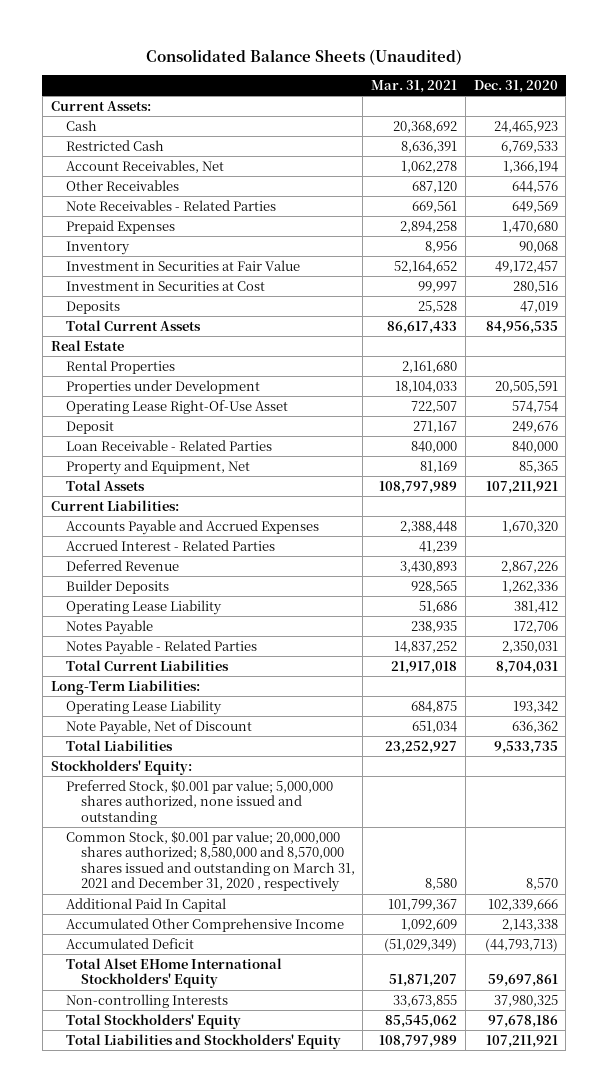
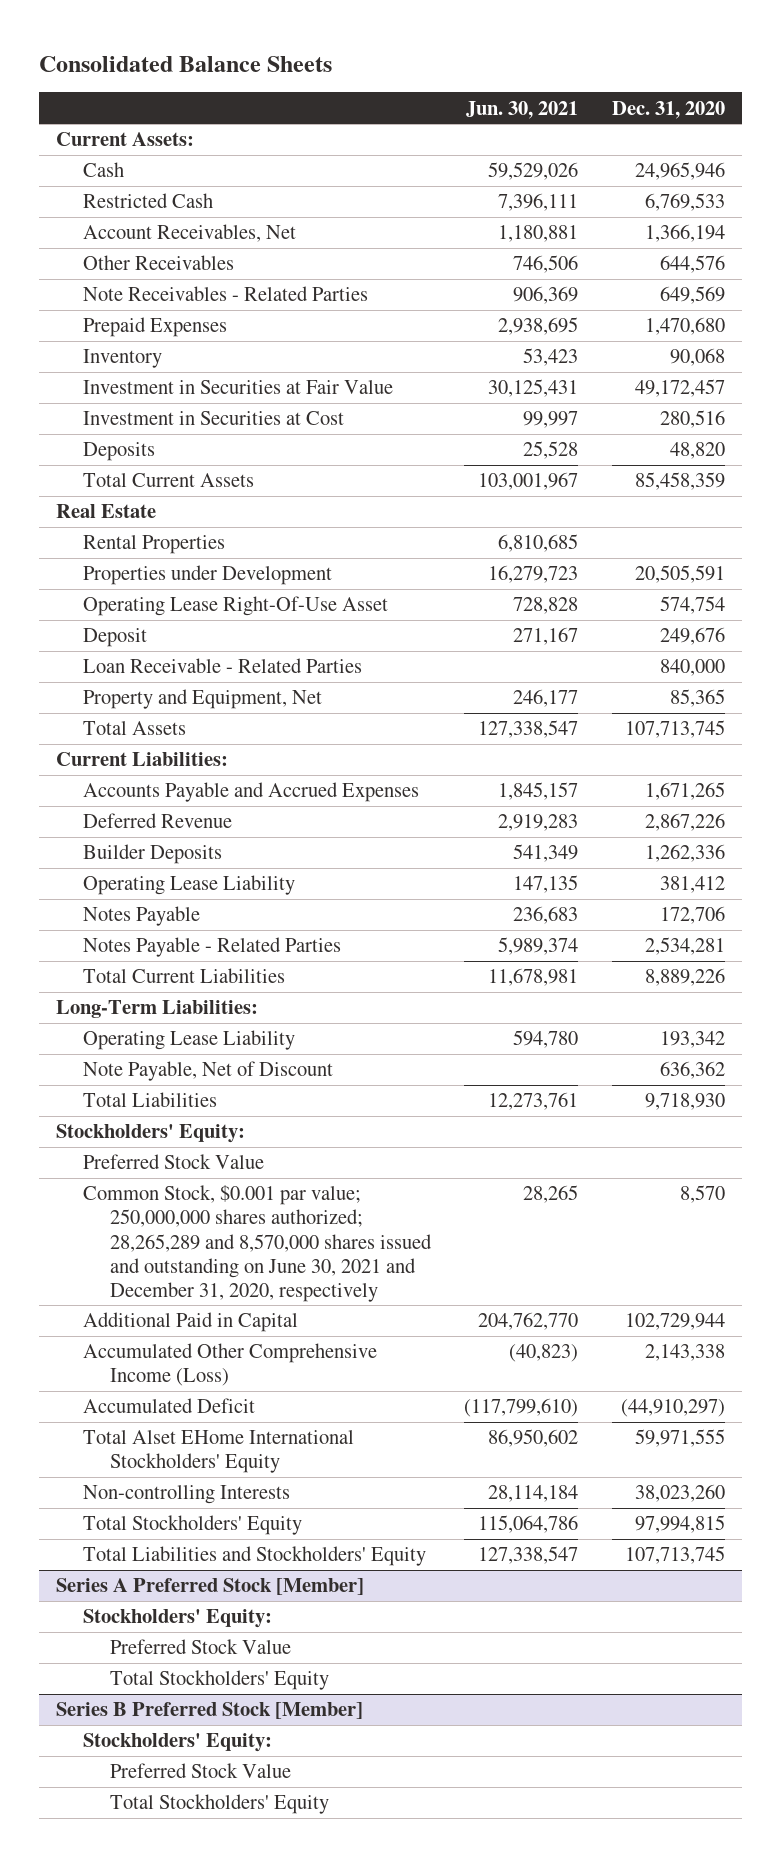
[146,49,463,66] Consolidated Balance Sheets (Unaudited) -> [39,55,333,72] Consolidated Balance Sheets
[371,80,458,94] Mar. 31, 2021 -> none
none -> [466,100,579,119] Jun. 30, 2021
[493,120,558,133] 24,465,923 -> [634,162,725,181] 24,965,946
[519,300,558,313] 47,019 -> [669,442,725,460] 48,820
[485,320,558,334] 84,956,535 -> [634,472,725,491] 85,458,359
[485,480,558,494] 107,211,921 -> [624,720,725,739] 107,713,745
[65,539,275,551] Accrued Interest - Related Parties -> none
[501,520,558,533] 1,670,320 -> [644,782,725,801] 1,671,265
[501,640,558,653] 2,350,031 -> [644,937,725,956] 2,534,281
[495,660,558,674] 8,704,031 -> [644,968,725,987] 8,889,226
[493,740,558,754] 9,533,735 -> [644,1093,725,1111] 9,718,930
[65,779,333,825] Preferred Stock, $0.001 par value; 5,000,000 shares authorized, none issued and outstanding -> [82,1154,264,1170] Preferred Stock Value
[65,830,355,893] Common Stock, $0.001 par value; 20,000,000 shares authorized; 8,580,000 and 8,570,000 shares issued and outstanding on March 31, 2021 and December 31, 2020 , respectively -> [82,1185,432,1302] Common Stock, $0.001 par value; 250,000,000 shares authorized; 28,265,289 and 8,570,000 shares issued and outstanding on June 30, 2021 and December 31, 2020, respectively
[65,897,226,912] Additional Paid In Capital -> [82,1312,298,1333] Additional Paid in Capital
[487,898,558,911] 102,339,666 -> [624,1313,725,1331] 102,729,944
[65,917,344,932] Accumulated Other Comprehensive Income -> [82,1343,377,1387] Accumulated Other Comprehensive Income (Loss)
[484,937,558,952] (44,793,713) -> [620,1399,725,1418] (44,910,297)
[487,974,558,988] 59,697,861 -> [634,1429,725,1448] 59,971,555
[493,994,558,1007] 37,980,325 -> [634,1484,725,1503] 38,023,260
[487,1014,558,1028] 97,678,186 -> [634,1515,725,1534] 97,994,815
[485,1034,558,1048] 107,211,921 -> [624,1546,725,1565] 107,713,745
none -> [56,1578,365,1596] Series A Preferred Stock [Member]
none -> [82,1609,272,1629] Stockholders' Equity:
none -> [109,1639,291,1655] Preferred Stock Value
none -> [109,1670,329,1691] Total Stockholders' Equity
none -> [56,1702,364,1720] Series B Preferred Stock [Member]
none -> [82,1733,272,1753] Stockholders' Equity:
none -> [109,1763,291,1779] Preferred Stock Value
none -> [109,1794,329,1815] Total Stockholders' Equity

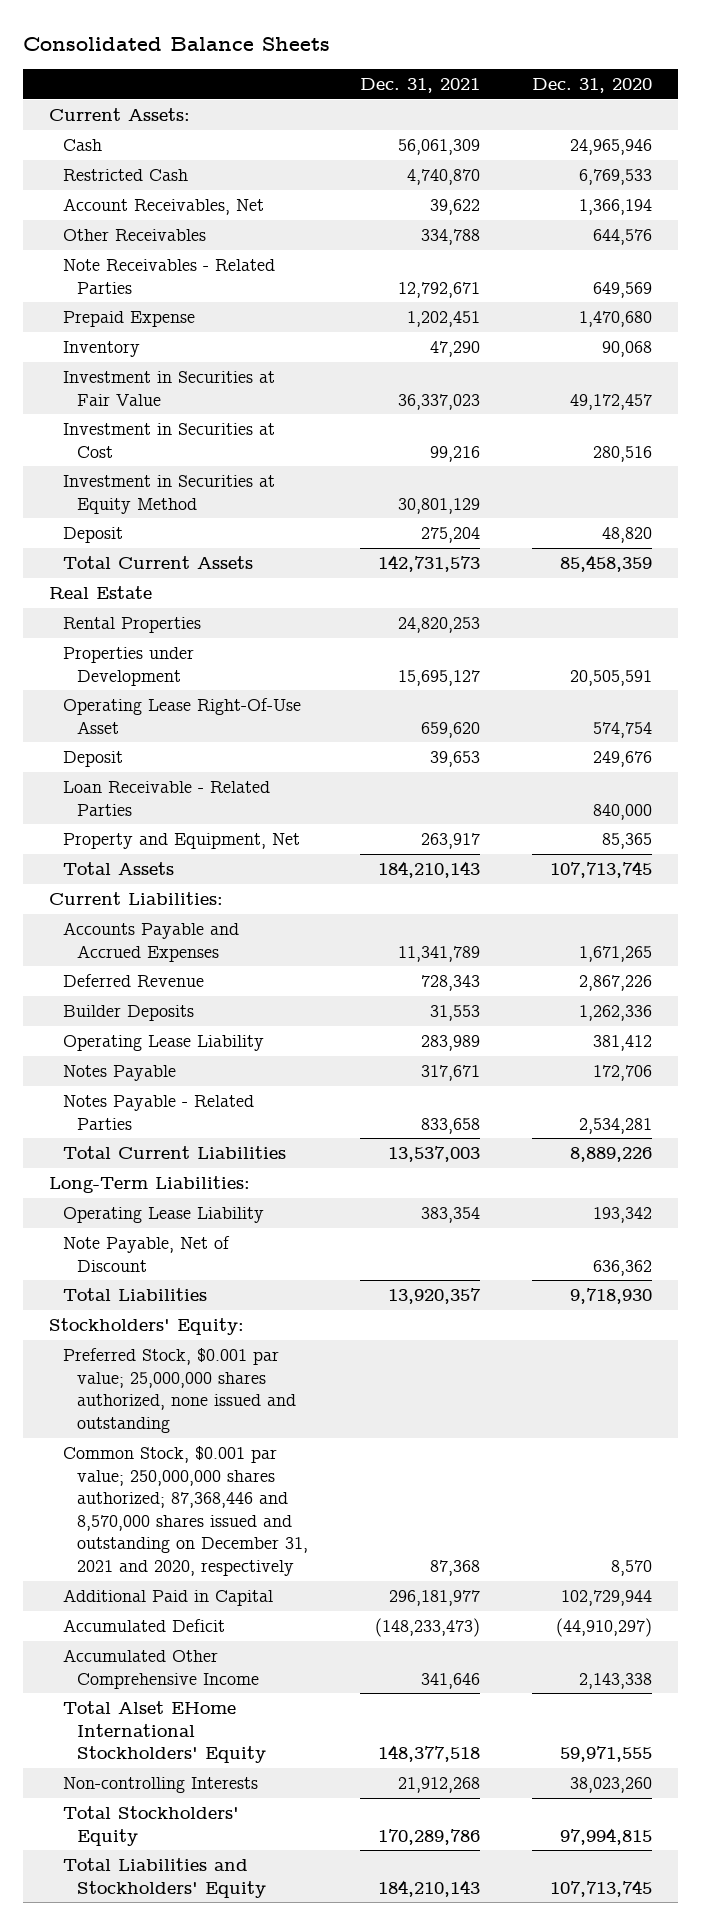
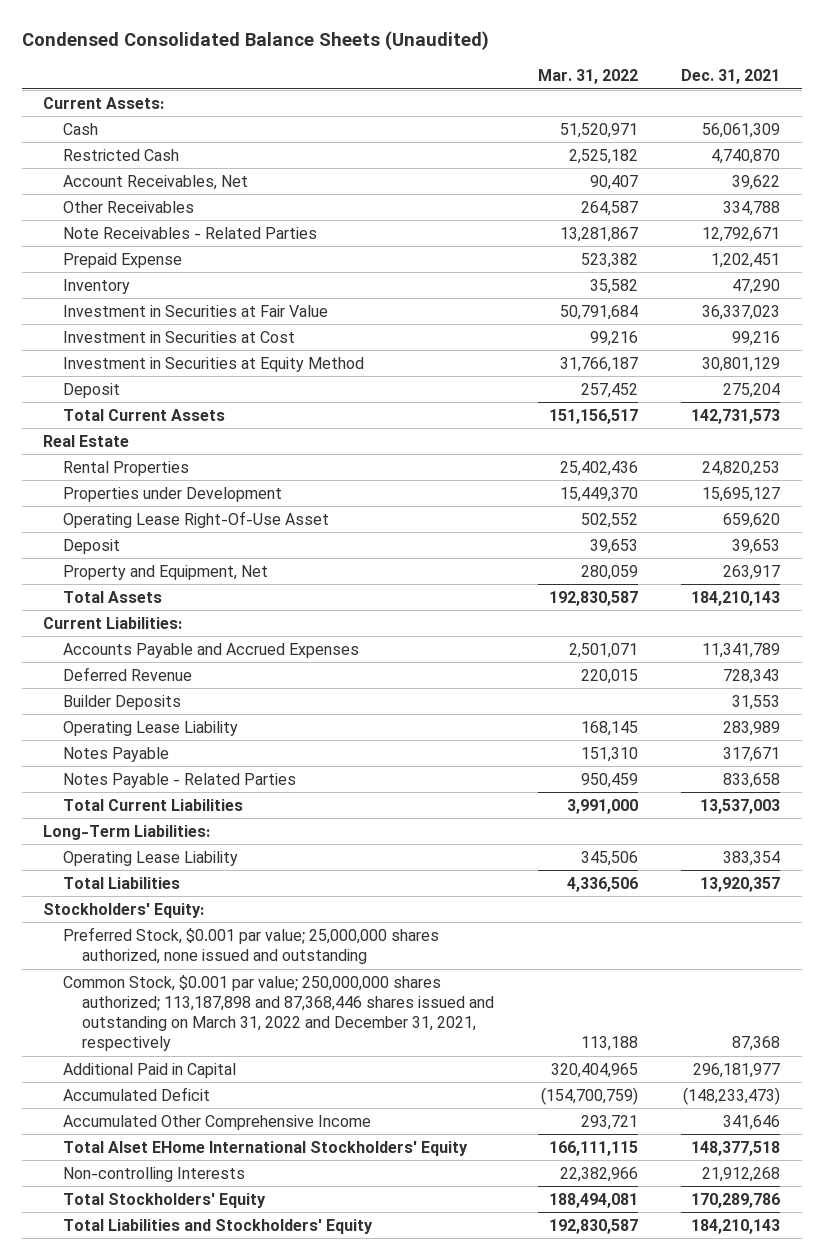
[23,37,331,52] Consolidated Balance Sheets -> [21,31,489,51] Condensed Consolidated Balance Sheets (Unaudited)
[532,77,653,93] Dec. 31, 2020 -> none
none -> [537,69,638,85] Mar. 31, 2022
[63,780,271,816] Loan Receivable - Related Parties -> none
[63,1235,231,1272] Note Payable, Net of Discount -> none
[63,1445,309,1577] Common Stock, $0.001 par value; 250,000,000 shares authorized; 87,368,446 and 8,570,000 shares issued and outstanding on December 31, 2021 and 2020, respectively -> [62,974,494,1052] Common Stock, $0.001 par value; 250,000,000 shares authorized; 113,187,898 and 87,368,446 shares issued and outstanding on March 31, 2022 and December 31, 2021, respectively

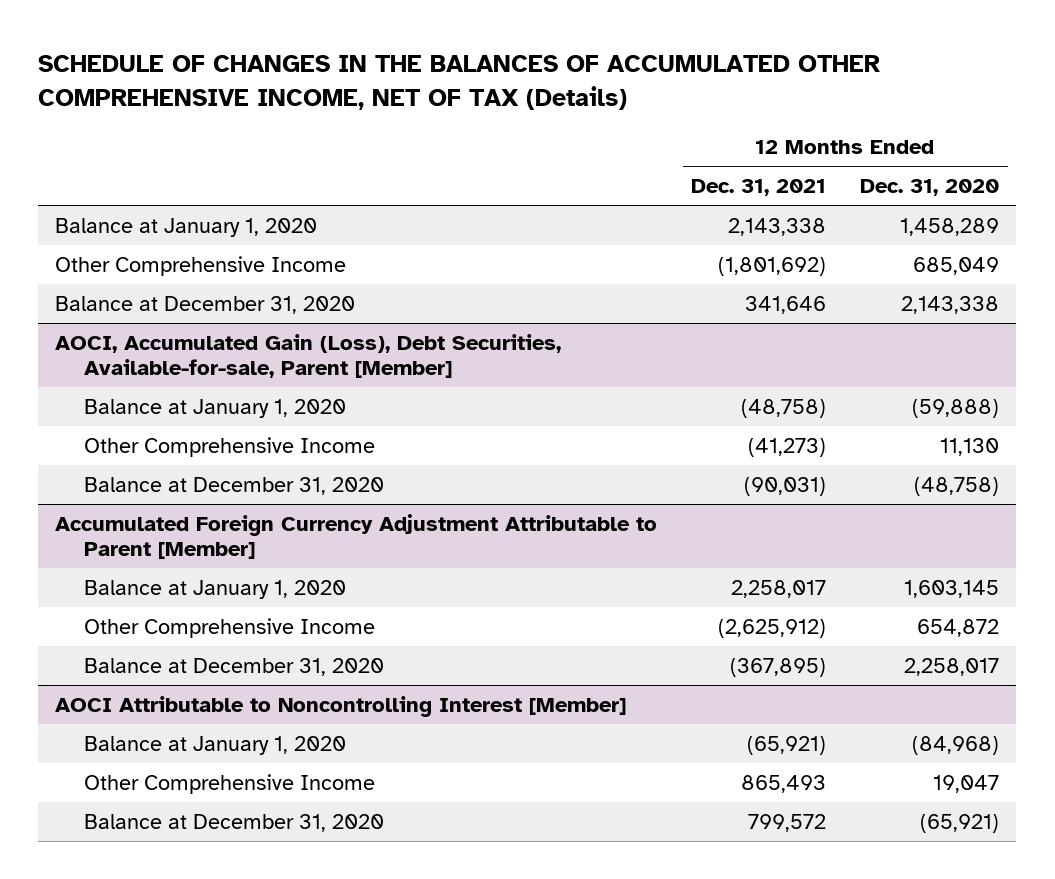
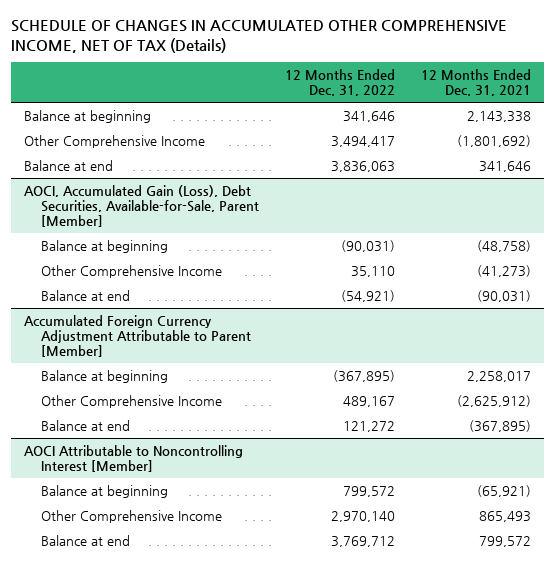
[38,54,881,110] SCHEDULE OF CHANGES IN THE BALANCES OF ACCUMULATED OTHER COMPREHENSIVE INCOME, NET OF TAX (Details) -> [11,20,508,53] SCHEDULE OF CHANGES IN ACCUMULATED OTHER COMPREHENSIVE INCOME, NET OF TAX (Details)
[860,179,1000,197] Dec. 31, 2020 -> none
none -> [285,69,396,97] 12 Months Ended Dec. 31, 2022
[55,217,318,237] Balance at January 1, 2020 -> [24,109,152,123] Balance at beginning
[55,295,356,314] Balance at December 31, 2020 -> [24,159,114,171] Balance at end
[55,333,562,379] AOCI, Accumulated Gain (Loss), Debt Securities, Available-for-sale, Parent [Member] -> [24,184,260,228] AOCI, Accumulated Gain (Loss), Debt Securities, Available-for-Sale, Parent [Member]
[84,398,347,418] Balance at January 1, 2020 -> [41,239,169,253] Balance at beginning
[84,476,385,495] Balance at December 31, 2020 -> [41,289,131,301] Balance at end
[84,579,347,599] Balance at January 1, 2020 -> [41,369,169,383] Balance at beginning
[84,657,385,676] Balance at December 31, 2020 -> [41,419,131,431] Balance at end
[84,735,347,755] Balance at January 1, 2020 -> [41,484,169,498] Balance at beginning
[84,813,385,832] Balance at December 31, 2020 -> [41,534,131,546] Balance at end

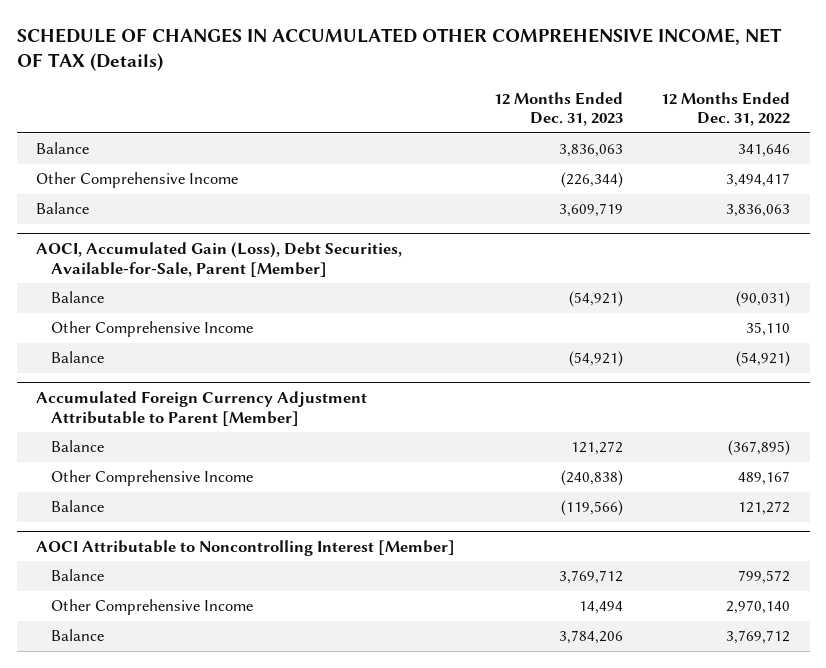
[421,69,532,97] 12 Months Ended Dec. 31, 2021 -> none
none -> [493,91,623,127] 12 Months Ended Dec. 31, 2023
[24,109,152,123] Balance at beginning -> [35,142,89,155] Balance
[24,159,114,171] Balance at end -> [35,202,89,215] Balance
[41,239,169,253] Balance at beginning -> [50,291,104,304] Balance
[41,289,131,301] Balance at end -> [50,351,104,364] Balance
[41,369,169,383] Balance at beginning -> [50,440,104,453] Balance
[41,419,131,431] Balance at end -> [50,500,104,513] Balance
[41,484,169,498] Balance at beginning -> [50,569,104,582] Balance
[41,534,131,546] Balance at end -> [50,629,104,642] Balance

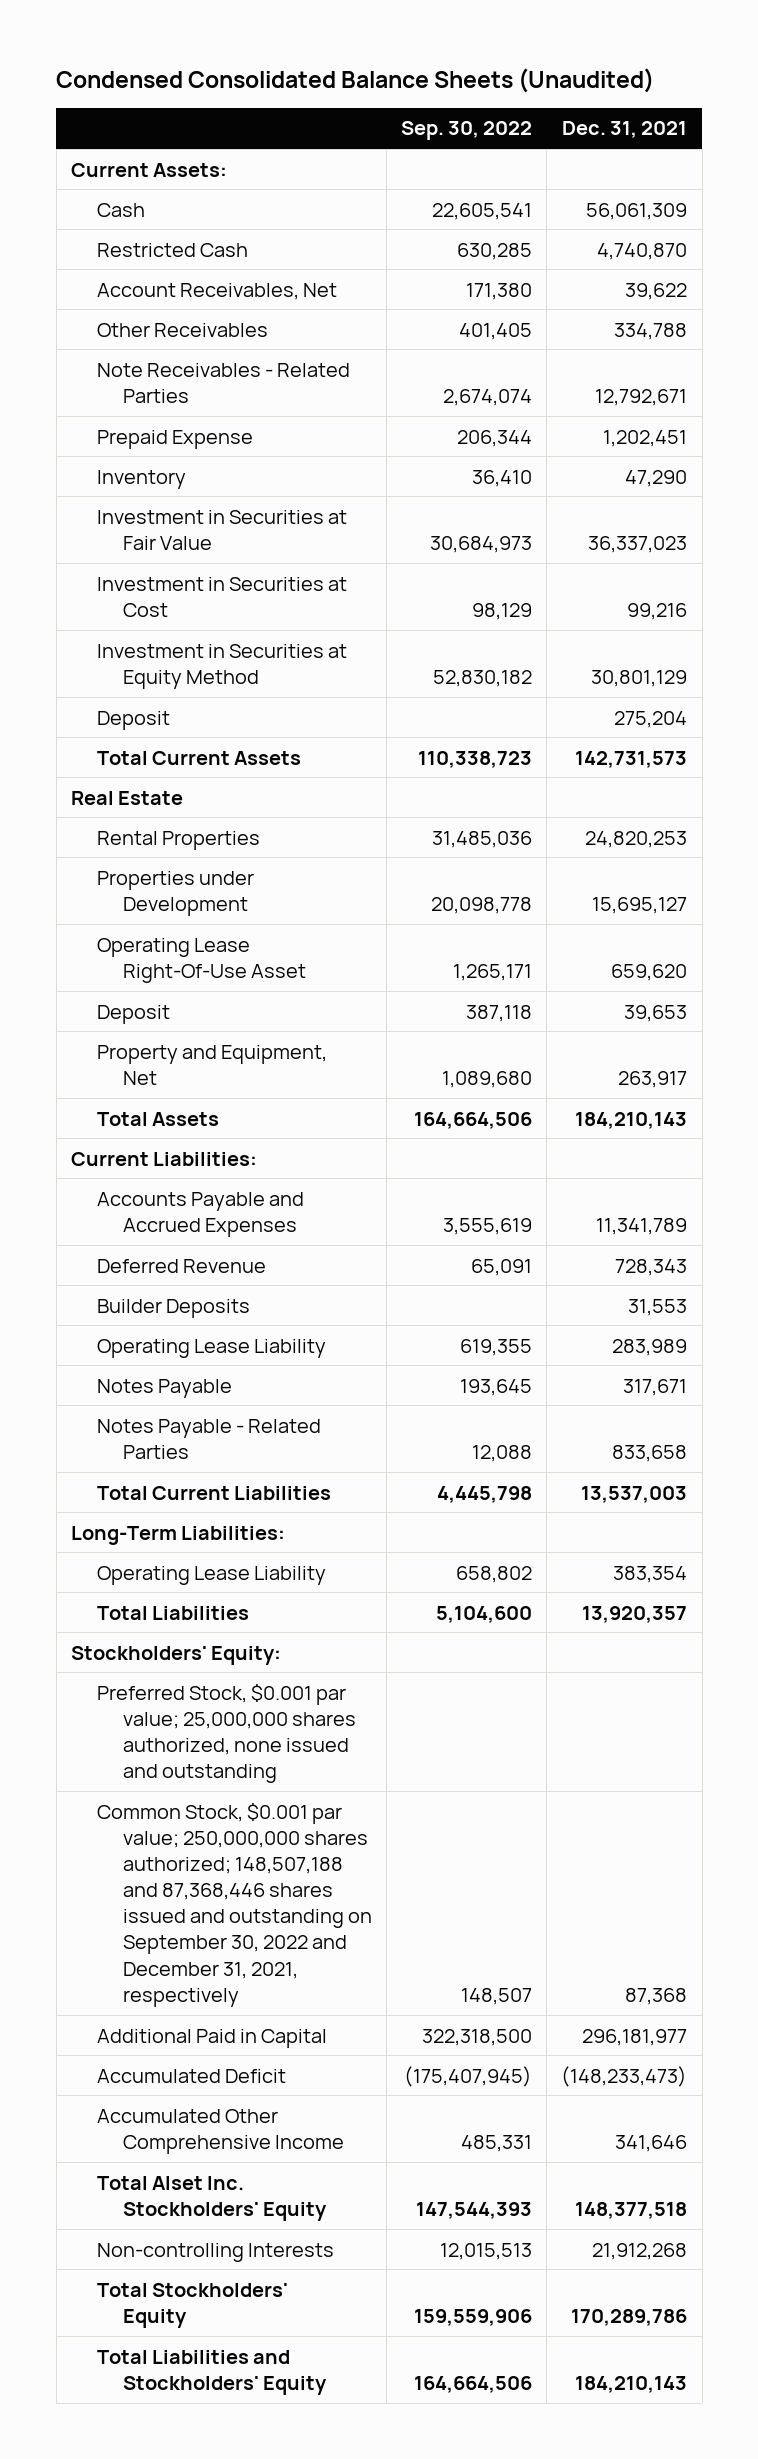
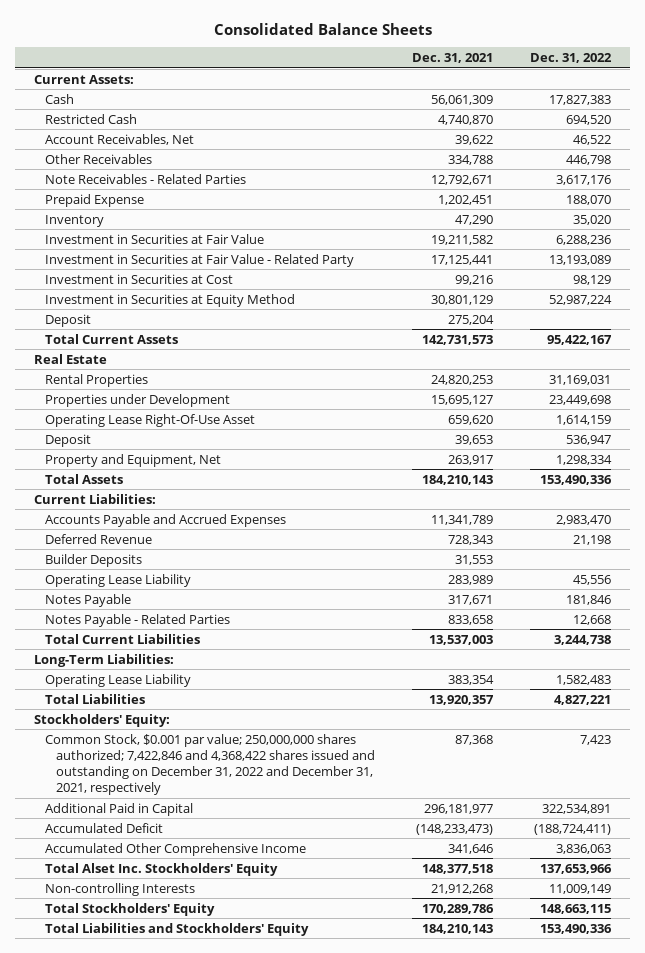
[56,67,655,93] Condensed Consolidated Balance Sheets (Unaudited) -> [213,22,432,35] Consolidated Balance Sheets
[401,121,533,141] Sep. 30, 2022 -> none
none -> [530,52,613,63] Dec. 31, 2022
[588,535,688,553] 36,337,023 -> [430,234,493,245] 19,211,582
none -> [44,253,354,267] Investment in Securities at Fair Value - Related Party
[97,1683,357,1784] Preferred Stock, $0.001 par value; 25,000,000 shares authorized, none issued and outstanding -> none
[97,1802,373,2007] Common Stock, $0.001 par value; 250,000,000 shares authorized; 148,507,188 and 87,368,446 shares issued and outstanding on September 30, 2022 and December 31, 2021, respectively -> [44,733,375,795] Common Stock, $0.001 par value; 250,000,000 shares authorized; 7,422,846 and 4,368,422 shares issued and outstanding on December 31, 2022 and December 31, 2021, respectively

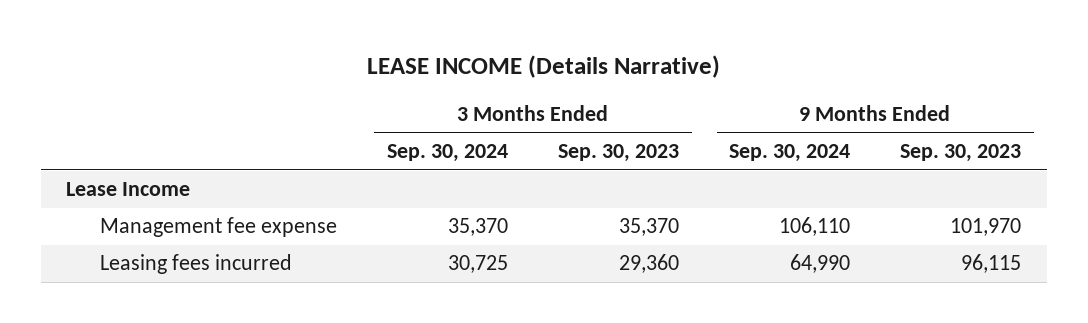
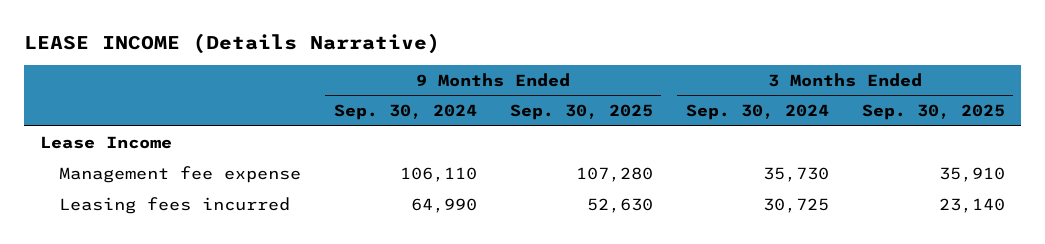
[558,144,680,163] Sep. 30, 2023 -> none
[900,144,1022,163] Sep. 30, 2023 -> none
none -> [509,104,653,121] Sep. 30, 2025
none -> [861,104,1005,121] Sep. 30, 2025
[448,218,509,237] 35,370 -> [762,166,829,182] 35,730

